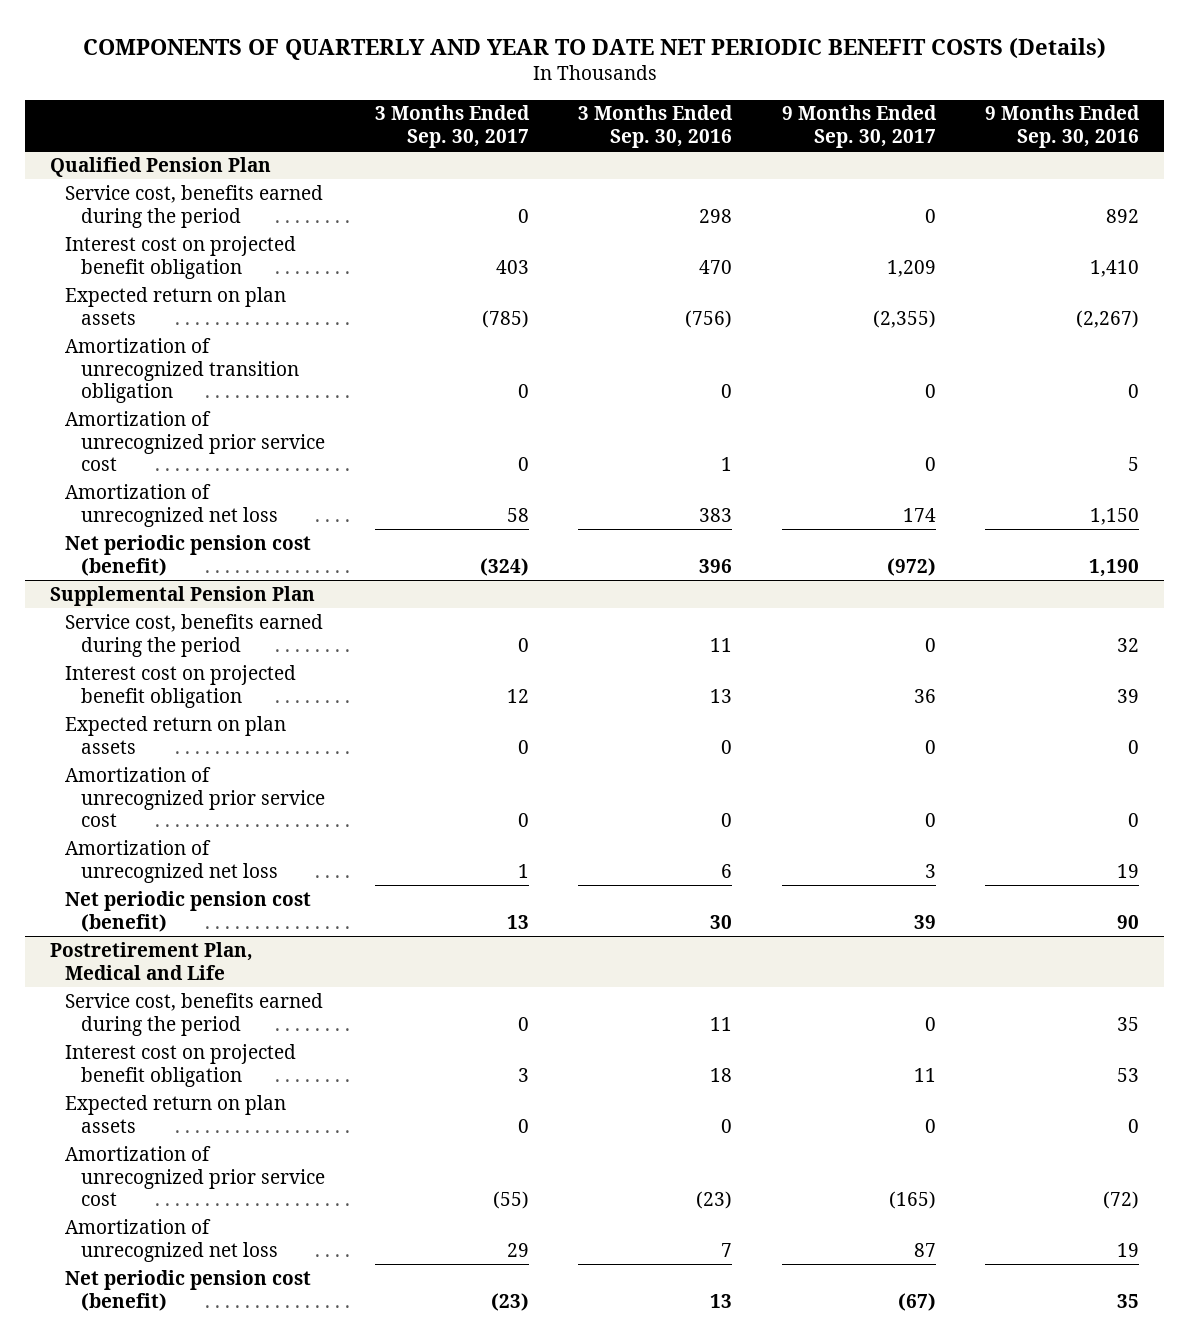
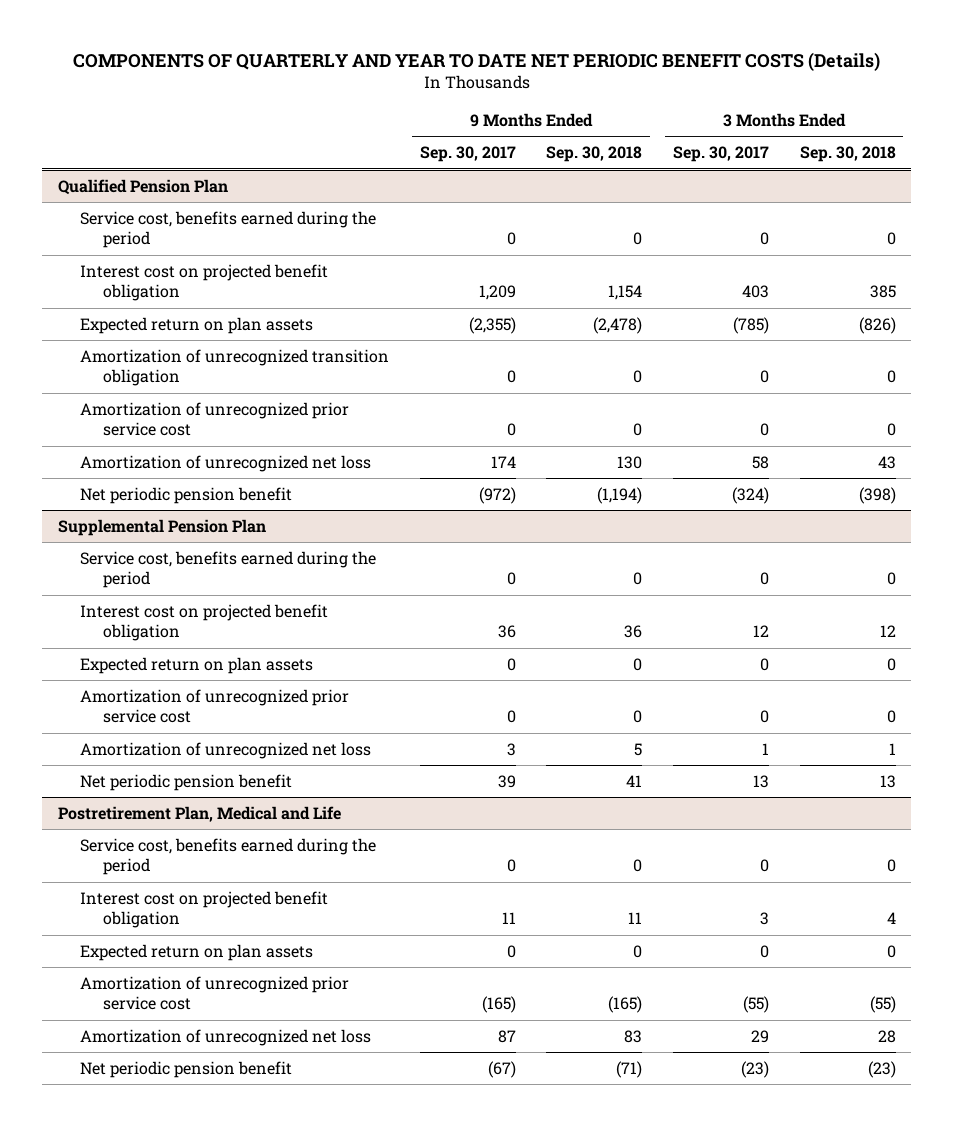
[578,105,734,149] 3 Months Ended Sep. 30, 2016 -> none
[985,105,1141,149] 9 Months Ended Sep. 30, 2016 -> none
none -> [546,146,643,163] Sep. 30, 2018
none -> [799,146,896,163] Sep. 30, 2018
[65,534,312,576] Net periodic pension cost (benefit) -> [80,486,293,504] Net periodic pension benefit
[65,890,312,932] Net periodic pension cost (benefit) -> [80,773,293,791] Net periodic pension benefit
[65,1269,312,1311] Net periodic pension cost (benefit) -> [80,1060,293,1078] Net periodic pension benefit

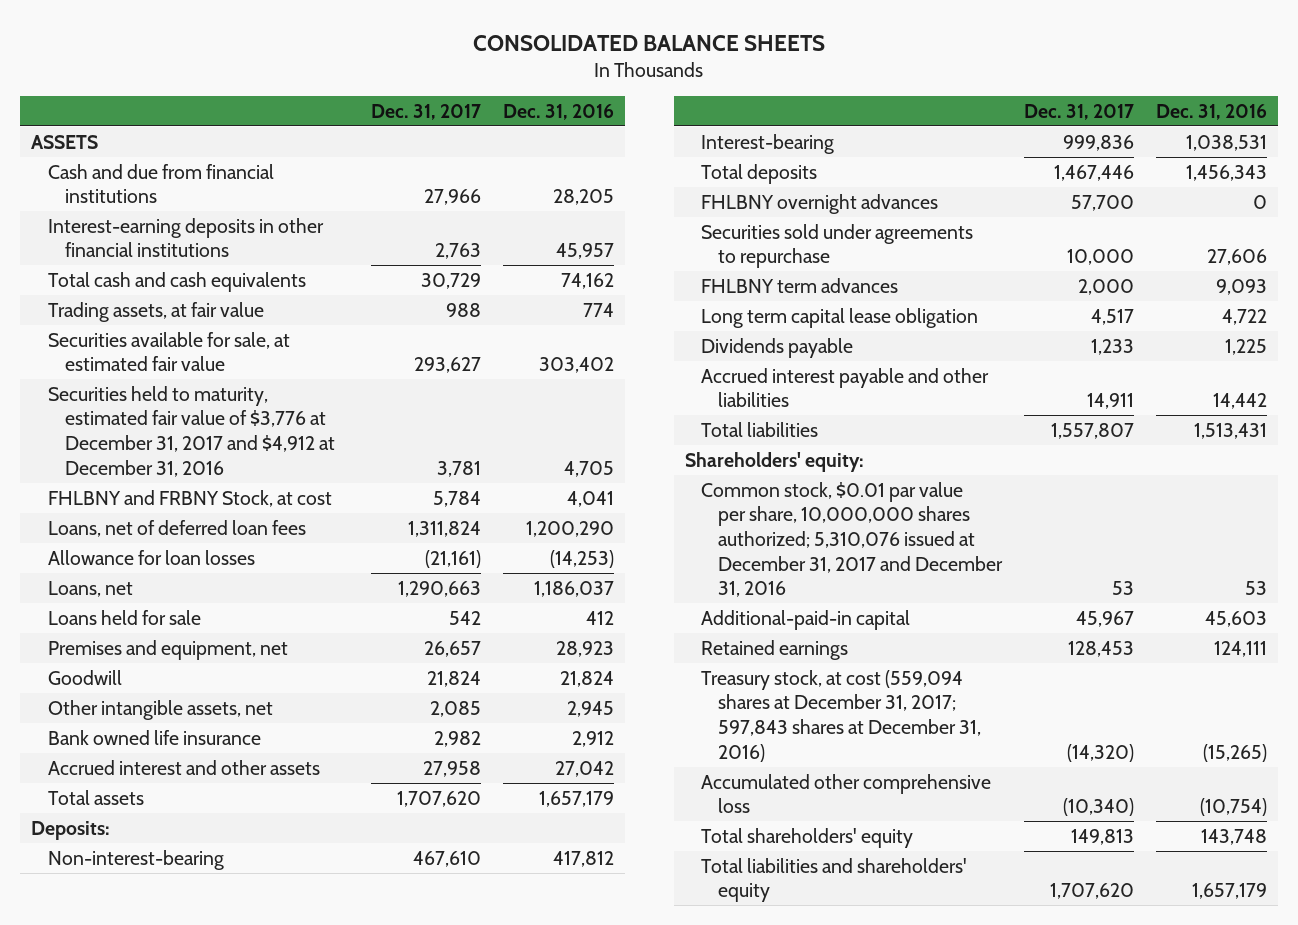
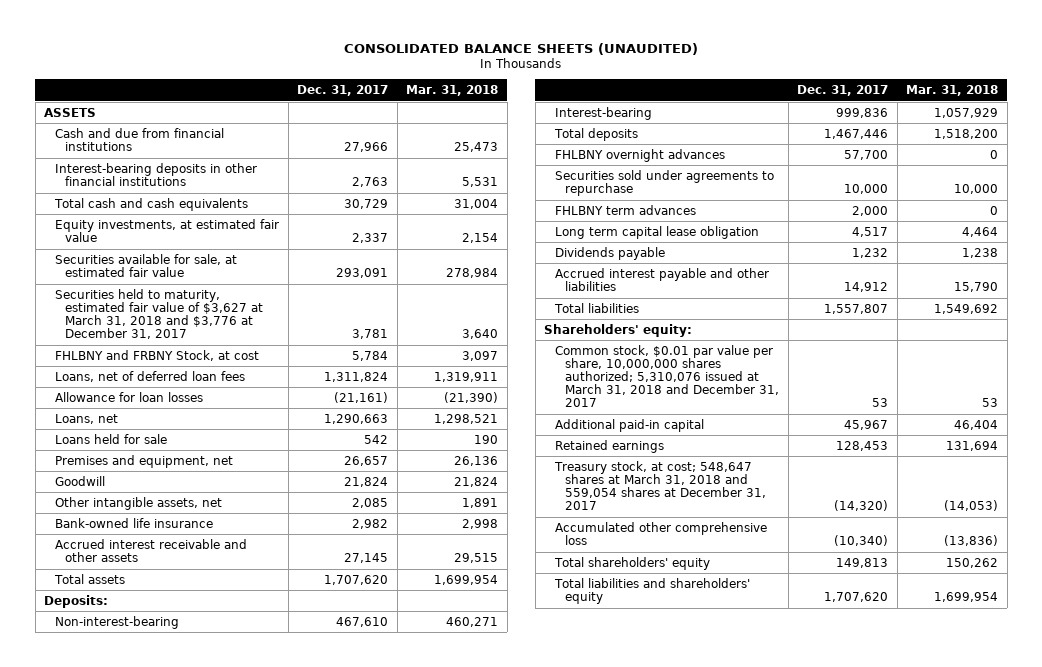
[473,34,826,51] CONSOLIDATED BALANCE SHEETS -> [344,42,699,55] CONSOLIDATED BALANCE SHEETS (UNAUDITED)
[502,103,614,120] Dec. 31, 2016 -> none
none -> [406,85,499,97] Mar. 31, 2018
[48,217,325,258] Interest-earning deposits in other financial institutions -> [54,162,257,186] Interest-bearing deposits in other financial institutions
[48,301,265,322] Trading assets, at fair value -> none
none -> [54,218,279,242] Equity investments, at estimated fair value
[413,357,481,374] 293,627 -> [336,267,389,278] 293,091
[48,385,335,477] Securities held to maturity, estimated fair value of $3,776 at December 31, 2017 and $4,912 at December 31, 2016 -> [54,288,264,340] Securities held to maturity, estimated fair value of $3,627 at March 31, 2018 and $3,776 at December 31, 2017
[48,729,262,745] Bank owned life insurance -> [54,517,213,528] Bank-owned life insurance
[48,759,321,775] Accrued interest and other assets -> [54,538,247,562] Accrued interest receivable and other assets
[422,760,481,777] 27,958 -> [344,552,389,563] 27,145
[1090,338,1134,355] 1,233 -> [852,247,889,258] 1,232
[1086,393,1134,410] 14,911 -> [844,281,889,292] 14,912
[701,481,1003,598] Common stock, $0.01 par value per share, 10,000,000 shares authorized; 5,310,076 issued at December 31, 2017 and December 31, 2016 -> [554,344,780,408] Common stock, $0.01 par value per share, 10,000,000 shares authorized; 5,310,076 issued at March 31, 2018 and December 31, 2017
[701,609,911,630] Additional-paid-in capital -> [554,418,704,432] Additional paid-in capital
[701,669,981,762] Treasury stock, at cost (559,094 shares at December 31, 2017; 597,843 shares at December 31, 2016) -> [553,460,767,511] Treasury stock, at cost; 548,647 shares at March 31, 2018 and 559,054 shares at December 31, 2017

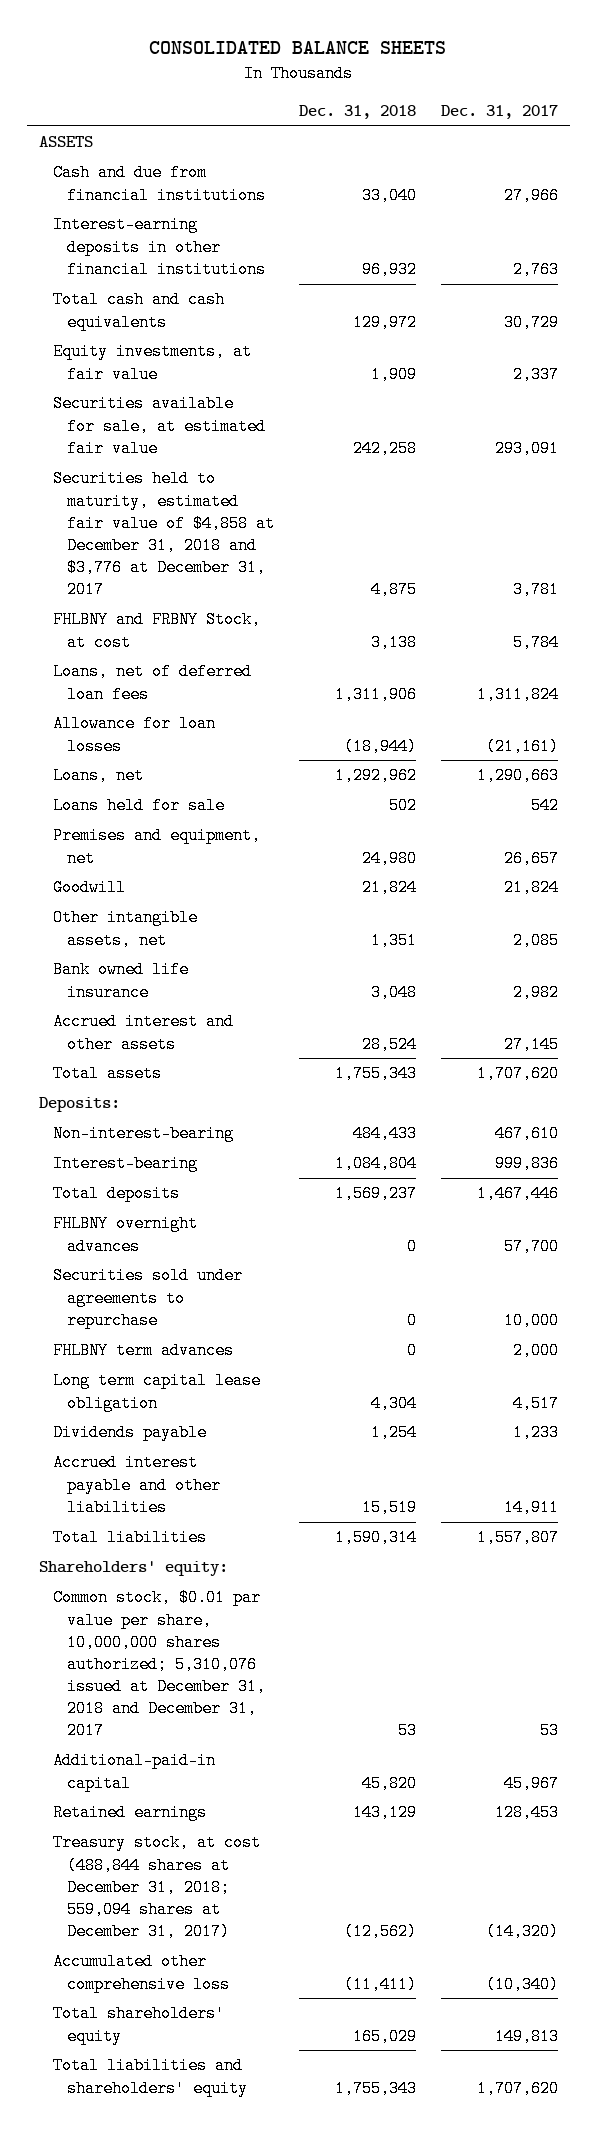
[344,42,699,55] CONSOLIDATED BALANCE SHEETS (UNAUDITED) -> [149,41,447,55] CONSOLIDATED BALANCE SHEETS
[406,85,499,97] Mar. 31, 2018 -> none
none -> [298,105,416,120] Dec. 31, 2018
[54,162,257,186] Interest-bearing deposits in other financial institutions -> [53,216,267,278] Interest-earning deposits in other financial institutions
[54,218,279,242] Equity investments, at estimated fair value -> [53,343,253,383] Equity investments, at fair value
[54,288,264,340] Securities held to maturity, estimated fair value of $3,627 at March 31, 2018 and $3,776 at December 31, 2017 -> [53,470,276,599] Securities held to maturity, estimated fair value of $4,858 at December 31, 2018 and $3,776 at December 31, 2017
[54,517,213,528] Bank-owned life insurance -> [53,961,190,1001] Bank owned life insurance
[54,538,247,562] Accrued interest receivable and other assets -> [53,1013,235,1053] Accrued interest and other assets
[852,247,889,258] 1,232 -> [512,1424,559,1442] 1,233
[844,281,889,292] 14,912 -> [503,1498,559,1516] 14,911
[554,344,780,408] Common stock, $0.01 par value per share, 10,000,000 shares authorized; 5,310,076 issued at March 31, 2018 and December 31, 2017 -> [53,1589,267,1740] Common stock, $0.01 par value per share, 10,000,000 shares authorized; 5,310,076 issued at December 31, 2018 and December 31, 2017
[554,418,704,432] Additional paid-in capital -> [53,1752,217,1792] Additional-paid-in capital
[553,460,767,511] Treasury stock, at cost; 548,647 shares at March 31, 2018 and 559,054 shares at December 31, 2017 -> [53,1834,262,1941] Treasury stock, at cost (488,844 shares at December 31, 2018; 559,094 shares at December 31, 2017)

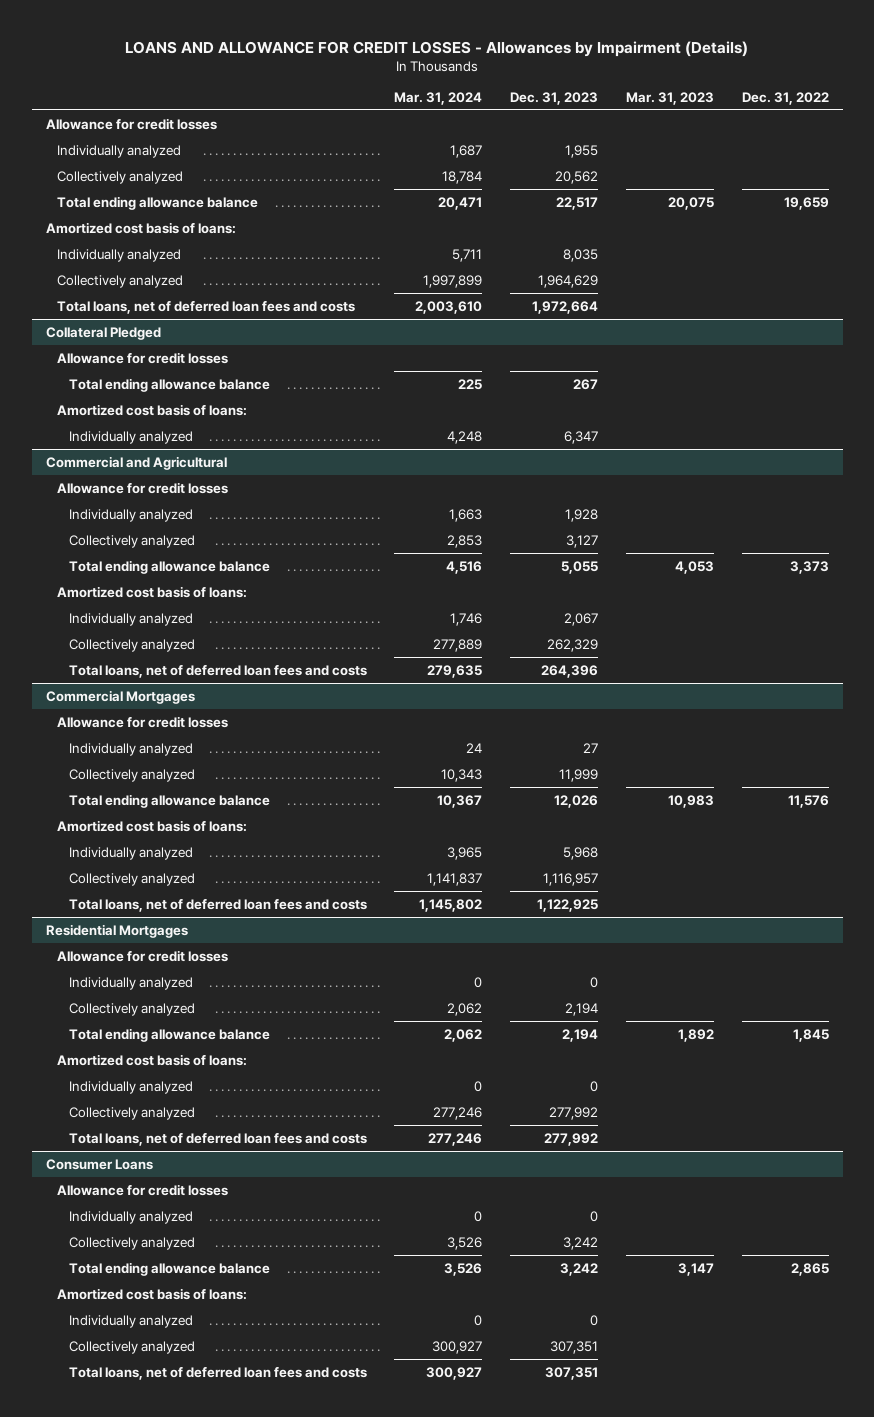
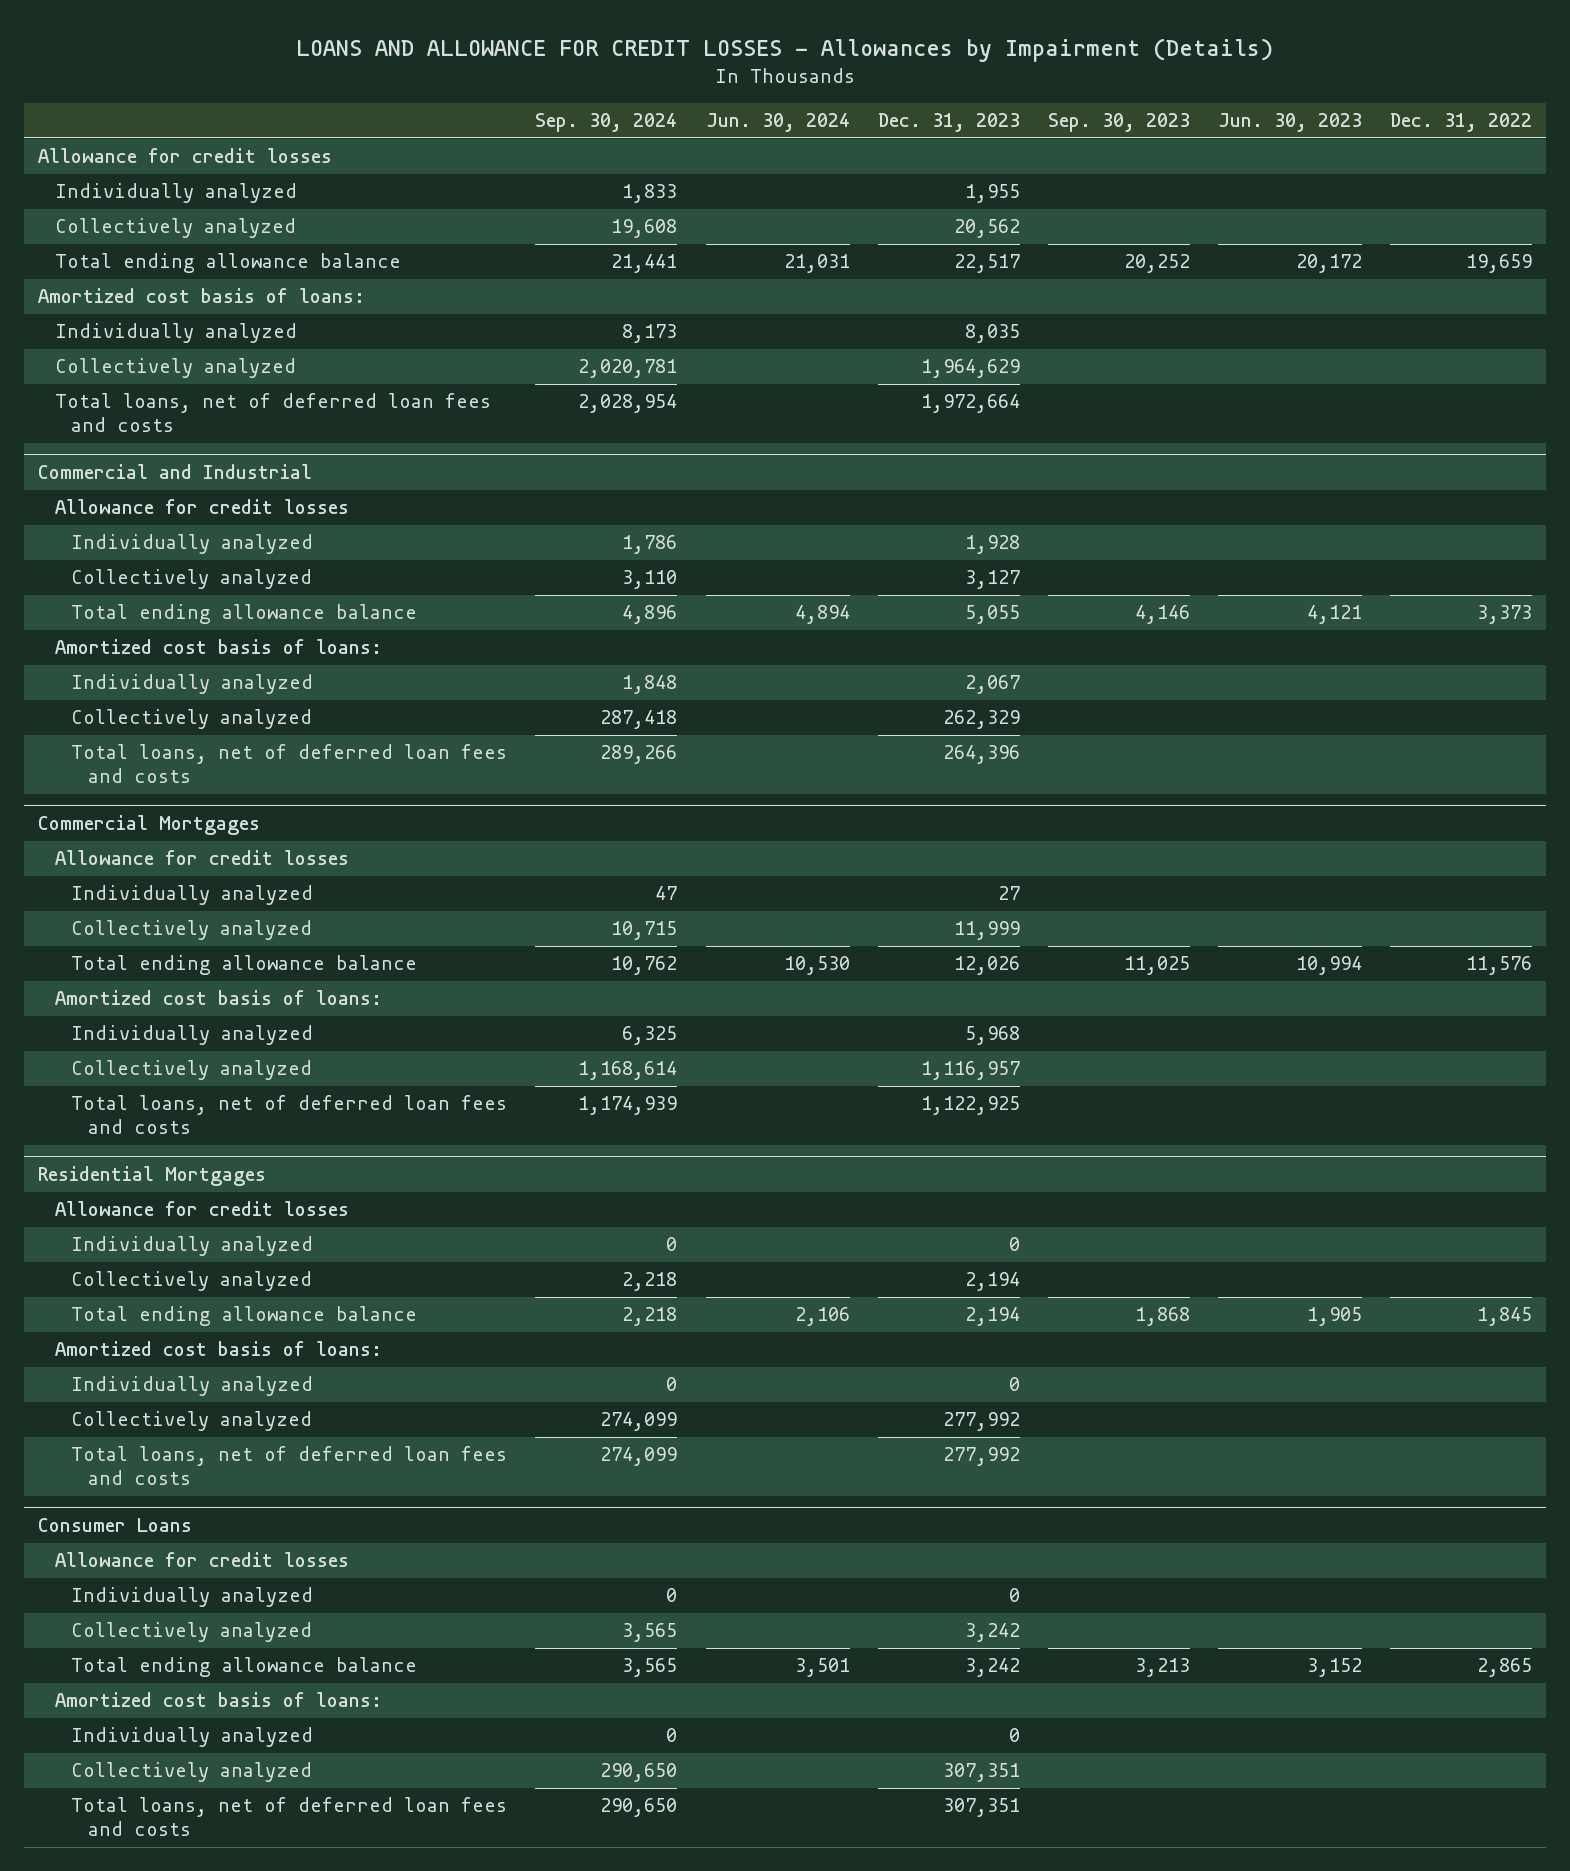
[394,91,483,105] Mar. 31, 2024 -> none
[625,91,714,105] Mar. 31, 2023 -> none
none -> [535,113,678,133] Sep. 30, 2024
none -> [705,113,850,133] Jun. 30, 2024
none -> [1047,113,1190,133] Sep. 30, 2023
none -> [1217,113,1362,133] Jun. 30, 2023
[45,326,161,340] Collateral Pledged -> none
[57,351,229,364] Allowance for credit losses -> none
[68,377,270,392] Total ending allowance balance -> none
[57,403,248,416] Amortized cost basis of loans: -> none
[68,430,193,444] Individually analyzed -> none
[45,455,227,470] Commercial and Agricultural -> [38,464,313,480] Commercial and Industrial

